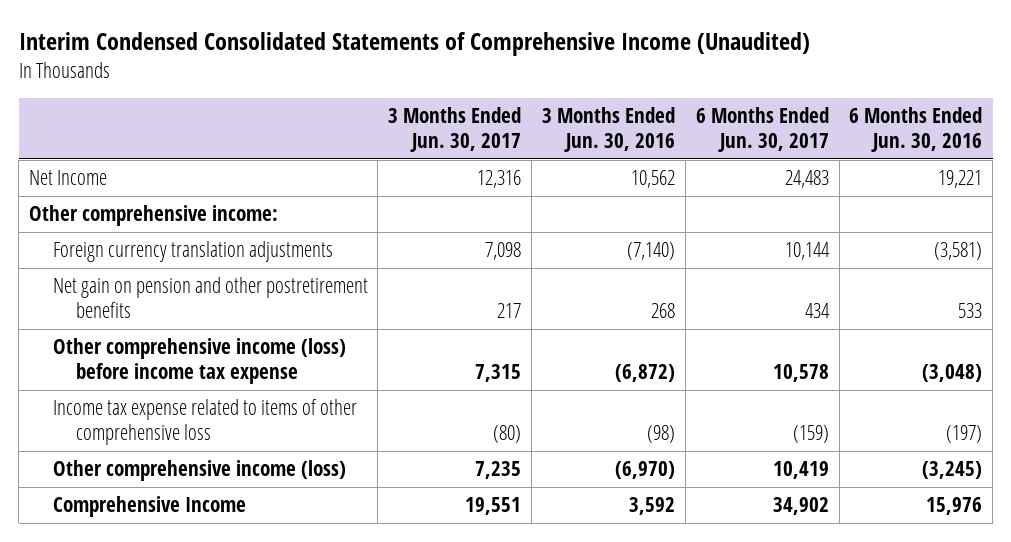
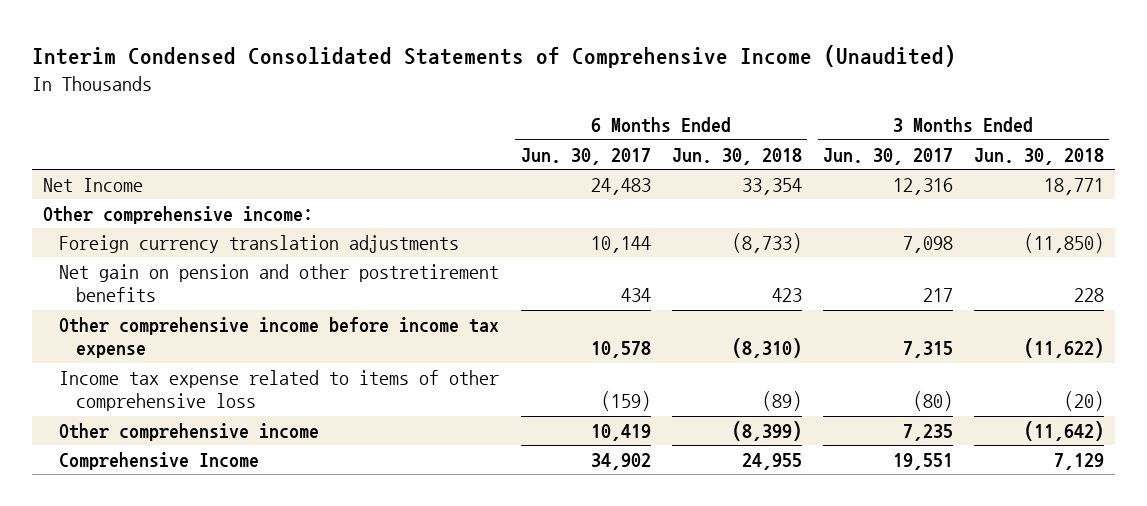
[542,107,676,153] 3 Months Ended Jun. 30, 2016 -> none
[849,107,983,153] 6 Months Ended Jun. 30, 2016 -> none
none -> [671,147,802,165] Jun. 30, 2018
none -> [974,147,1105,165] Jun. 30, 2018
[52,338,346,384] Other comprehensive income (loss) before income tax expense -> [59,317,500,359] Other comprehensive income before income tax expense
[52,460,346,482] Other comprehensive income (loss) -> [59,423,320,442] Other comprehensive income

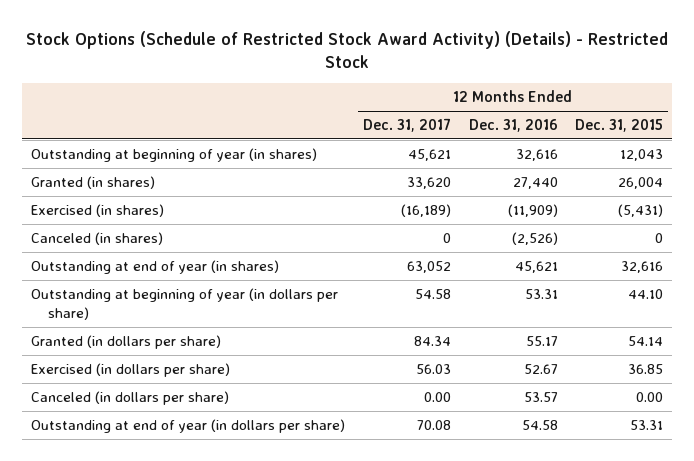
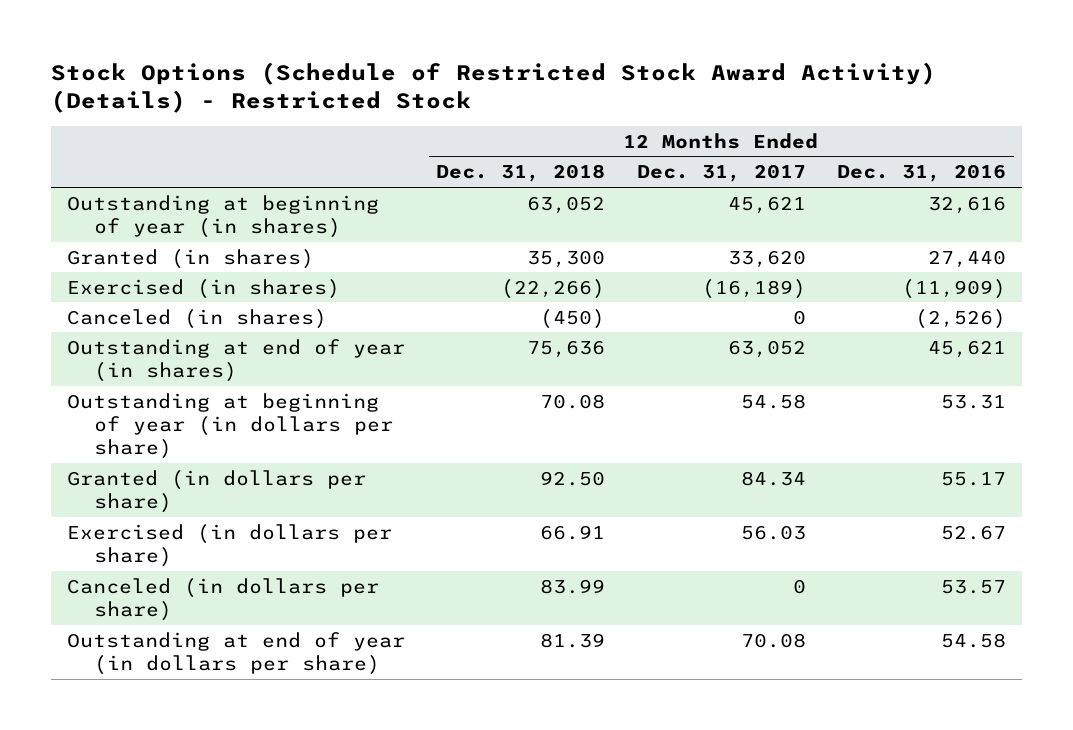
[575,118,664,132] Dec. 31, 2015 -> none
none -> [436,164,606,183] Dec. 31, 2018
[423,391,451,402] 0.00 -> [792,578,806,594] 0

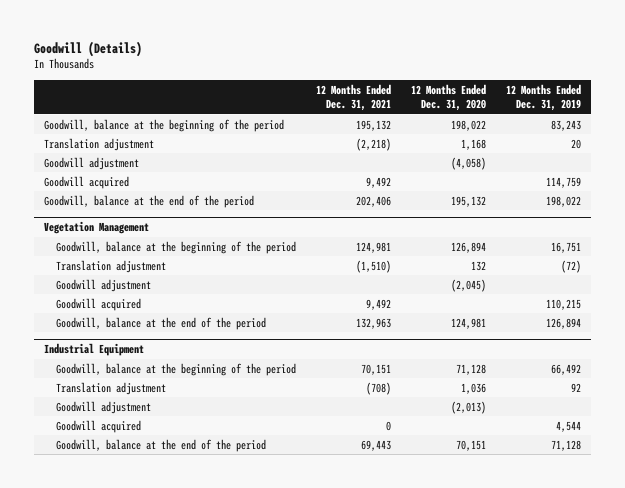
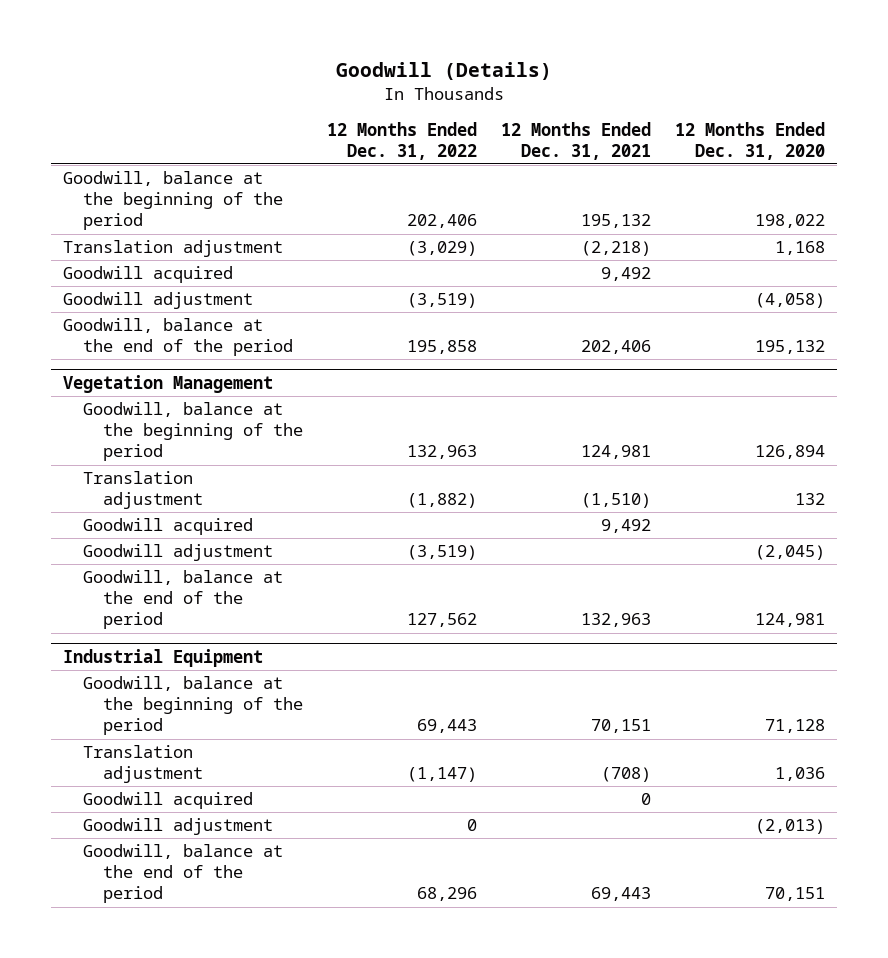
[505,83,581,111] 12 Months Ended Dec. 31, 2019 -> none
none -> [326,121,477,160] 12 Months Ended Dec. 31, 2022
[44,156,140,170] Goodwill adjustment -> [62,292,253,310] Goodwill adjustment
[55,278,151,292] Goodwill adjustment -> [82,544,273,562] Goodwill adjustment
[55,400,151,414] Goodwill adjustment -> [82,818,273,836] Goodwill adjustment

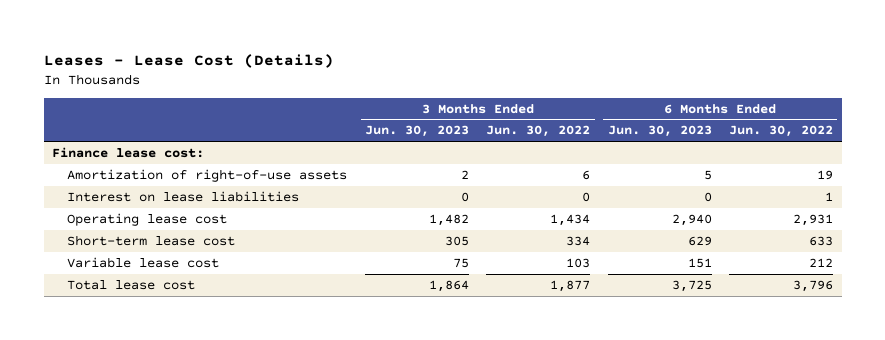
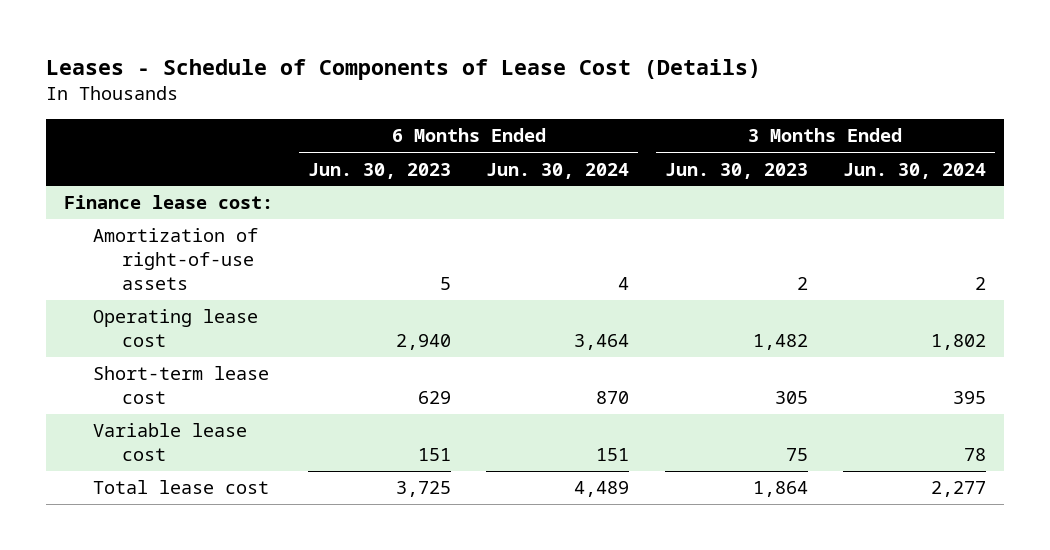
[43,54,334,69] Leases - Lease Cost (Details) -> [46,59,762,81] Leases - Schedule of Components of Lease Cost (Details)
[486,125,591,138] Jun. 30, 2022 -> none
[729,125,834,138] Jun. 30, 2022 -> none
none -> [486,162,630,179] Jun. 30, 2024
none -> [843,162,987,179] Jun. 30, 2024
[67,190,300,202] Interest on lease liabilities -> none

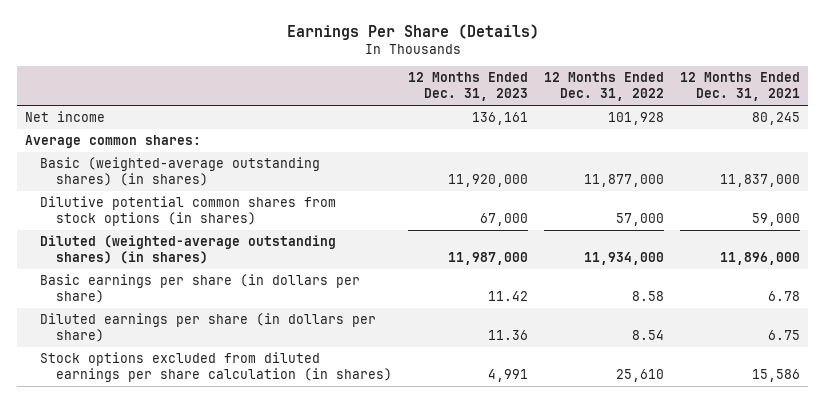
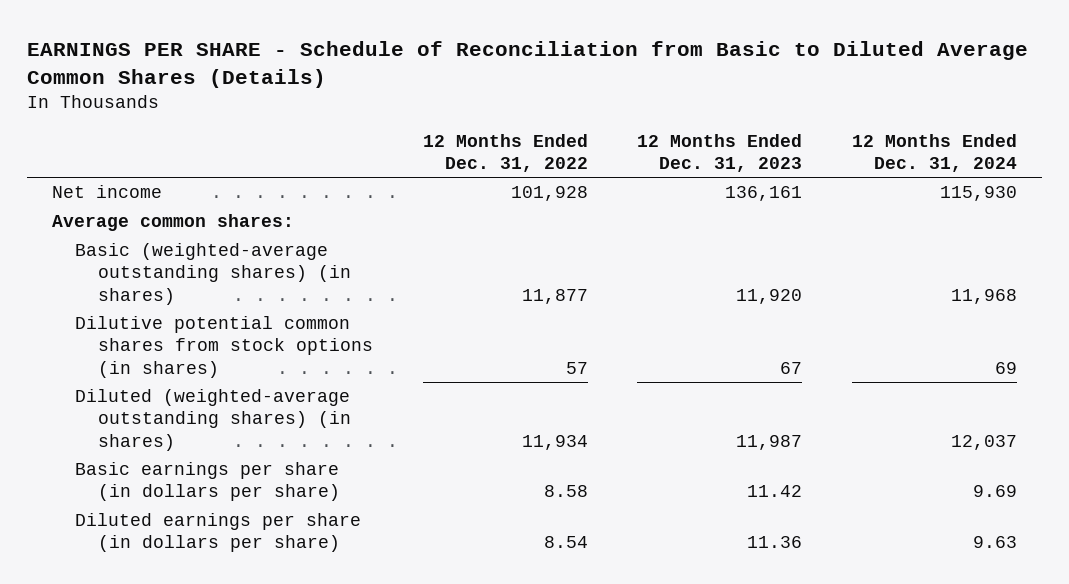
[286,23,539,40] Earnings Per Share (Details) -> [27,40,1029,88] EARNINGS PER SHARE - Schedule of Reconciliation from Basic to Diluted Average Common Shares (Details)
[679,72,800,102] 12 Months Ended Dec. 31, 2021 -> none
none -> [852,133,1018,172] 12 Months Ended Dec. 31, 2024
[447,174,528,188] 11,920,000 -> [736,288,803,304] 11,920
[583,174,664,188] 11,877,000 -> [521,288,588,304] 11,877
[479,213,528,227] 67,000 -> [780,361,803,374] 67
[615,213,664,227] 57,000 -> [565,361,588,374] 57
[447,252,528,266] 11,987,000 -> [736,434,803,450] 11,987
[583,252,664,266] 11,934,000 -> [521,434,588,450] 11,934
[40,352,392,383] Stock options excluded from diluted earnings per share calculation (in shares) -> none

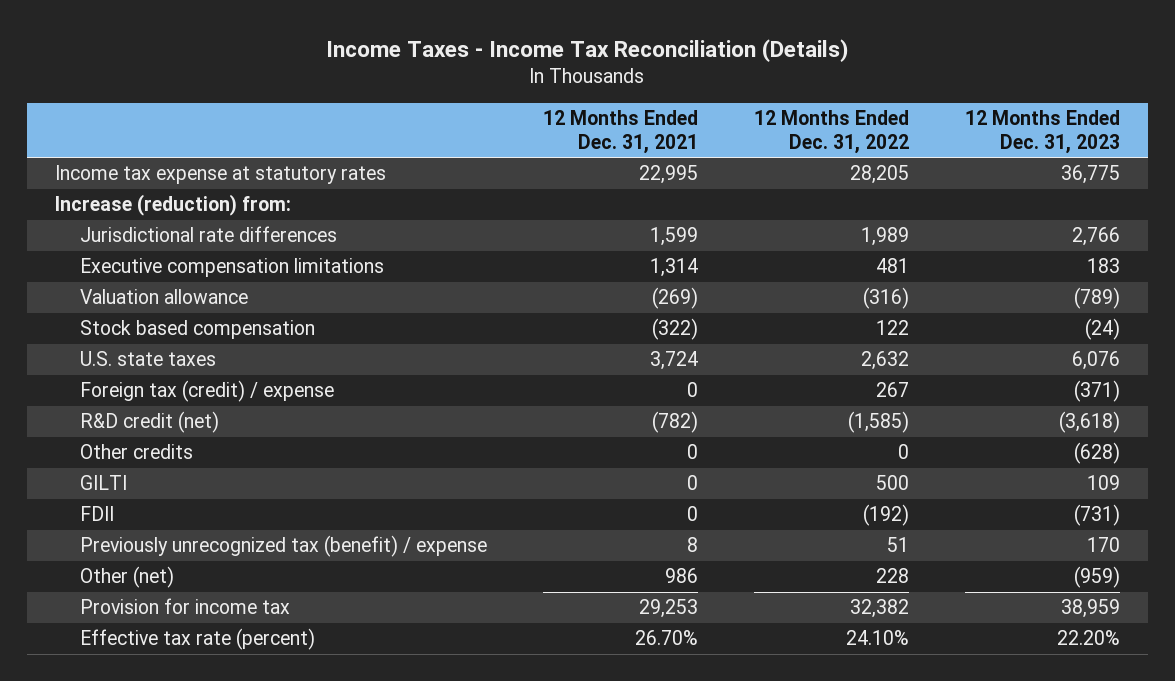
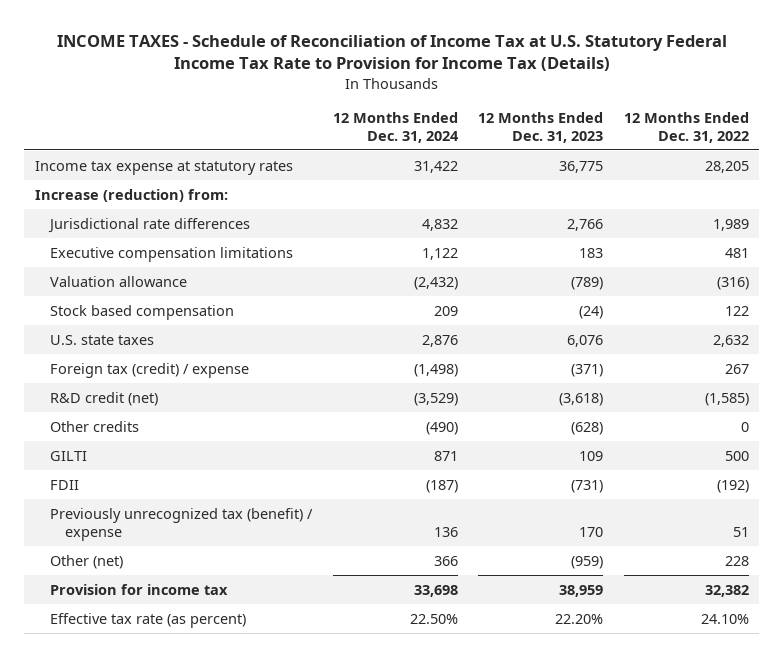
[326,39,849,63] Income Taxes - Income Tax Reconciliation (Details) -> [56,34,727,72] INCOME TAXES - Schedule of Reconciliation of Income Tax at U.S. Statutory Federal Income Tax Rate to Provision for Income Tax (Details)
[542,109,698,154] 12 Months Ended Dec. 31, 2021 -> none
none -> [332,111,459,143] 12 Months Ended Dec. 31, 2024
[80,628,316,651] Effective tax rate (percent) -> [49,612,246,628] Effective tax rate (as percent)

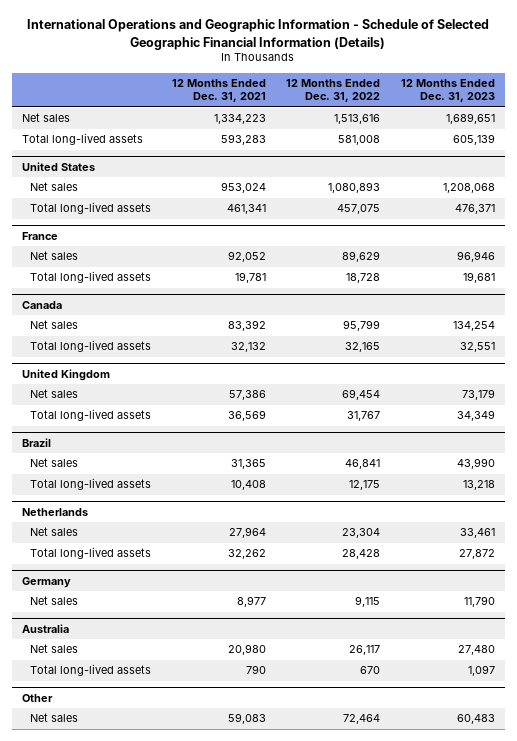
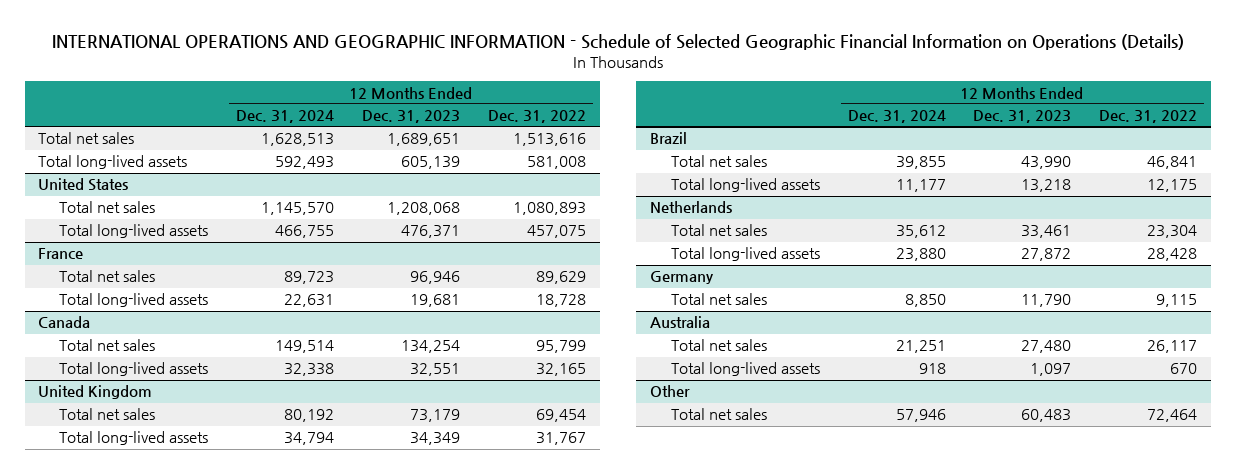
[27,19,490,50] International Operations and Geographic Information - Schedule of Selected Geographic Financial Information (Details) -> [51,34,1184,51] INTERNATIONAL OPERATIONS AND GEOGRAPHIC INFORMATION - Schedule of Selected Geographic Financial Information on Operations (Details)
[171,78,266,103] 12 Months Ended Dec. 31, 2021 -> none
none -> [236,110,335,124] Dec. 31, 2024
[22,113,71,123] Net sales -> [38,132,135,145] Total net sales
[30,182,79,192] Net sales -> [59,201,156,214] Total net sales
[30,251,79,261] Net sales -> [59,270,156,283] Total net sales
[30,320,79,330] Net sales -> [59,339,156,352] Total net sales
[30,389,79,399] Net sales -> [59,408,156,421] Total net sales
[30,458,79,468] Net sales -> [670,155,767,168] Total net sales
[30,527,79,537] Net sales -> [670,224,767,237] Total net sales
[30,596,79,606] Net sales -> [670,293,767,306] Total net sales
[30,644,79,654] Net sales -> [670,339,767,352] Total net sales
[30,713,79,723] Net sales -> [670,408,767,421] Total net sales

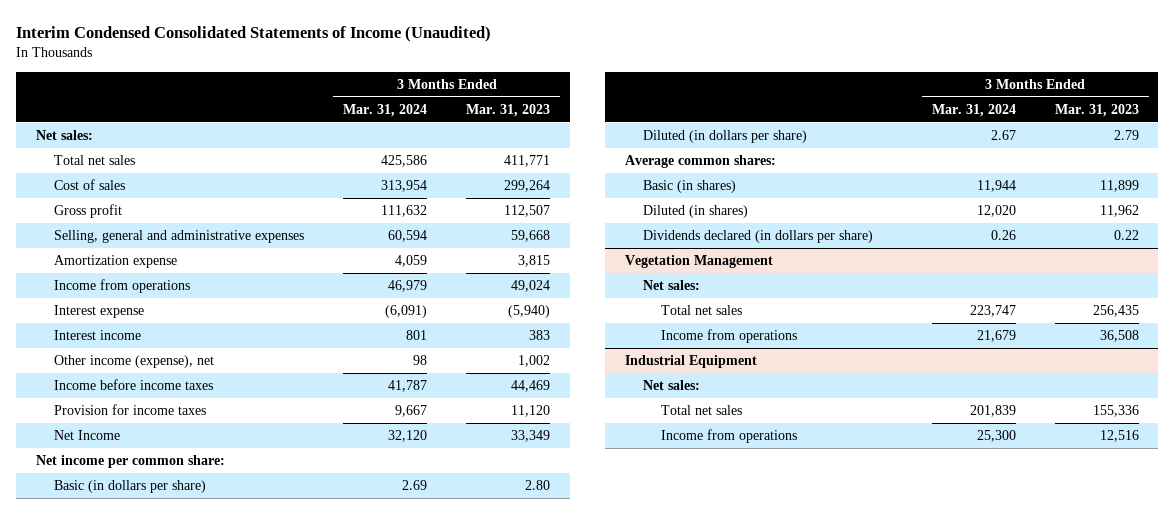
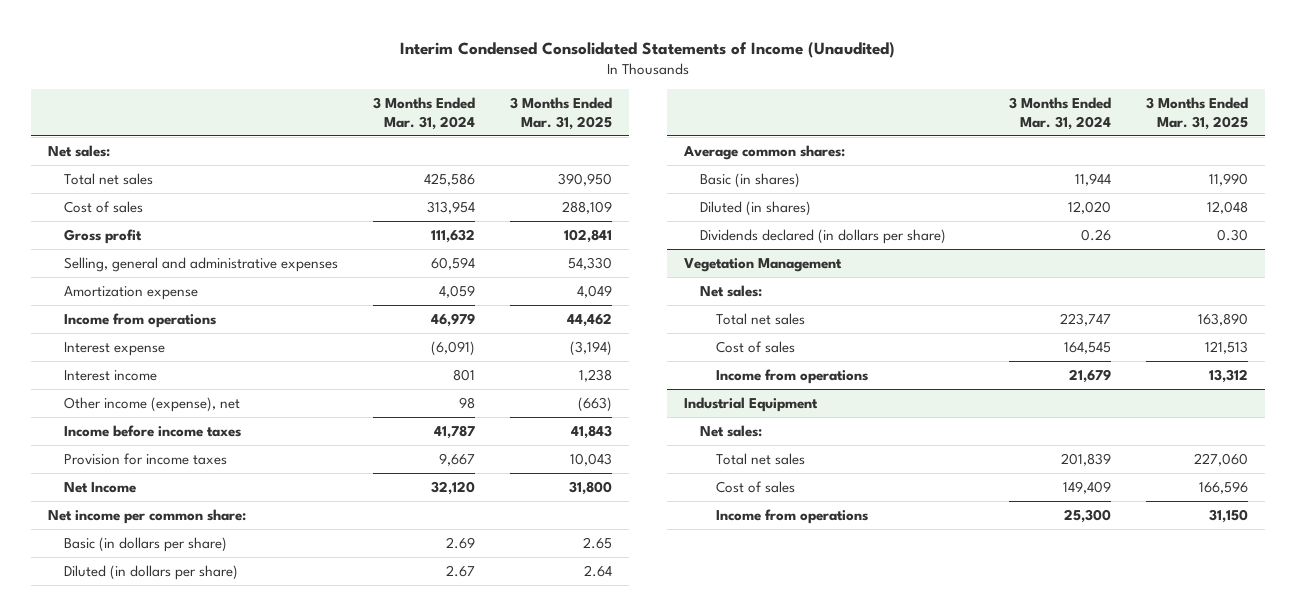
[466,103,551,117] Mar. 31, 2023 -> none
none -> [509,96,612,130] 3 Months Ended Mar. 31, 2025
none -> [716,340,796,353] Cost of sales
none -> [716,480,796,493] Cost of sales

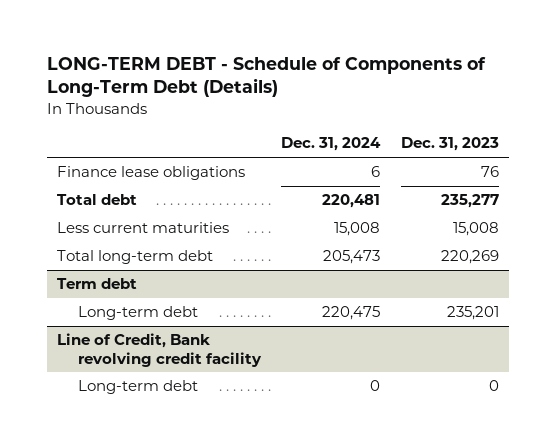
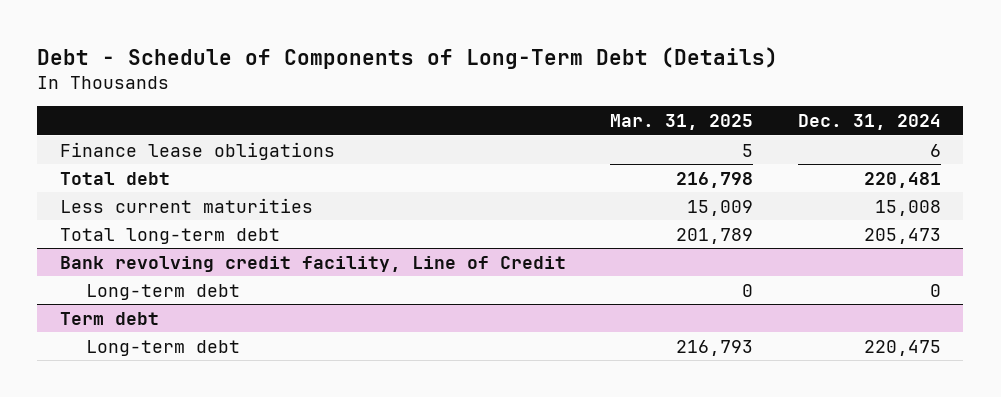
[46,57,486,98] LONG-TERM DEBT - Schedule of Components of Long-Term Debt (Details) -> [37,46,779,69] Debt - Schedule of Components of Long-Term Debt (Details)
[400,137,499,152] Dec. 31, 2023 -> none
none -> [610,113,754,130] Mar. 31, 2025
none -> [59,255,566,272] Bank revolving credit facility, Line of Credit
none -> [85,283,240,300] Long-term debt
[56,333,262,367] Line of Credit, Bank revolving credit facility -> none
[77,380,198,395] Long-term debt -> none

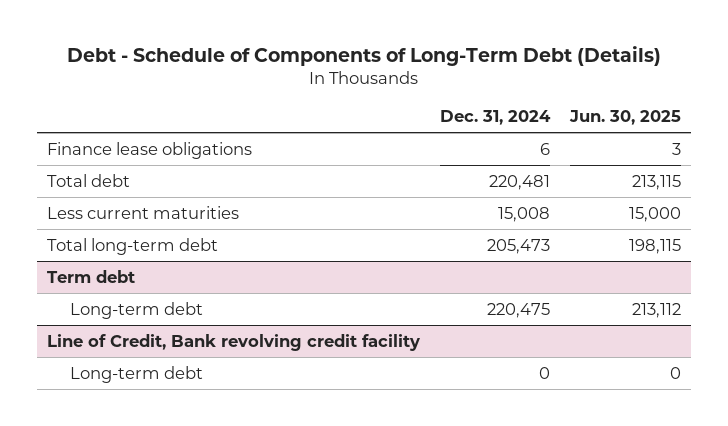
[610,113,754,130] Mar. 31, 2025 -> none
none -> [569,110,682,126] Jun. 30, 2025
[59,255,566,272] Bank revolving credit facility, Line of Credit -> none
[85,283,240,300] Long-term debt -> none
none -> [46,333,420,351] Line of Credit, Bank revolving credit facility
none -> [70,365,204,383] Long-term debt

